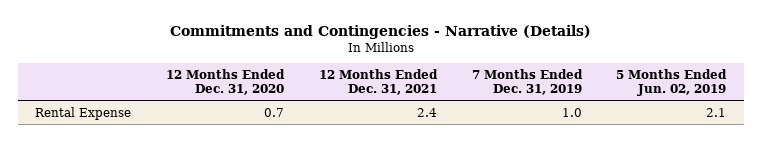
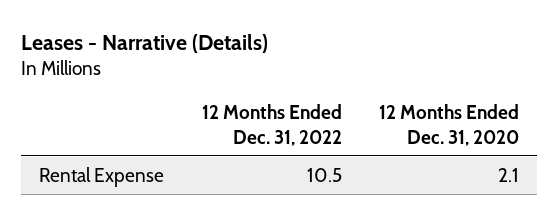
[169,24,591,39] Commitments and Contingencies - Narrative (Details) -> [20,33,268,53] Leases - Narrative (Details)
[318,69,438,96] 12 Months Ended Dec. 31, 2021 -> none
[471,69,583,96] 7 Months Ended Dec. 31, 2019 -> none
[616,69,728,97] 5 Months Ended Jun. 02, 2019 -> none
none -> [201,104,342,146] 12 Months Ended Dec. 31, 2022
[263,107,284,117] 0.7 -> [497,168,519,183] 2.1

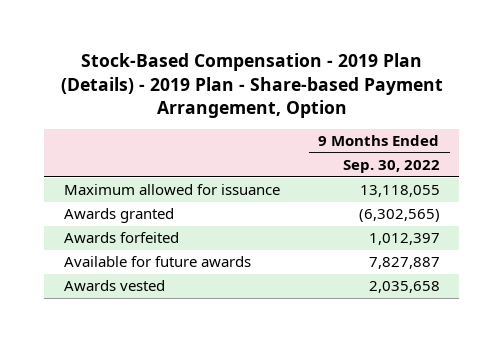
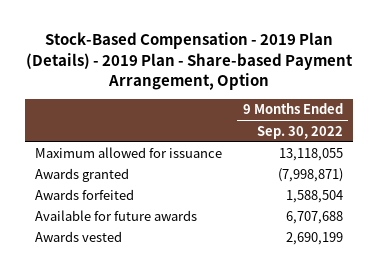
[358,209,440,223] (6,302,565) -> [277,168,343,183] (7,998,871)
[368,233,440,246] 1,012,397 -> [285,190,343,204] 1,588,504
[368,257,440,270] 7,827,887 -> [285,211,343,225] 6,707,688
[368,281,440,294] 2,035,658 -> [285,232,343,246] 2,690,199

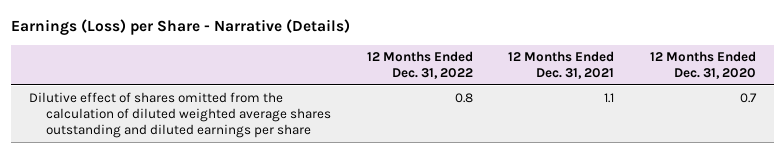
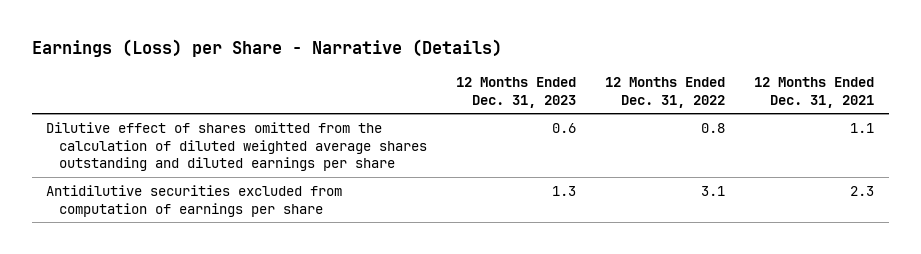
[649,50,756,79] 12 Months Ended Dec. 31, 2020 -> none
none -> [456,77,577,108] 12 Months Ended Dec. 31, 2023
none -> [46,185,343,217] Antidilutive securities excluded from computation of earnings per share

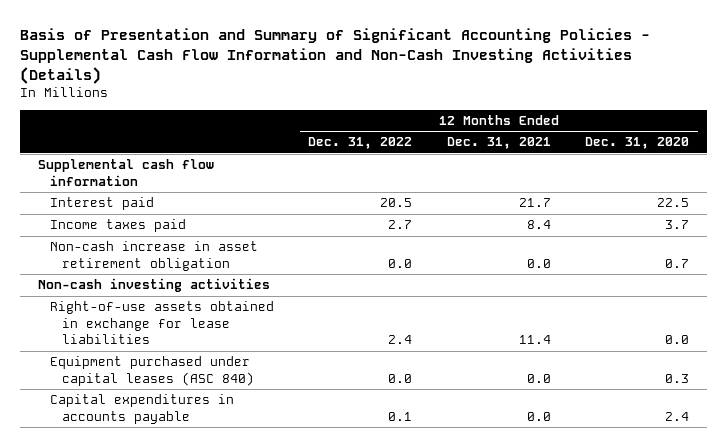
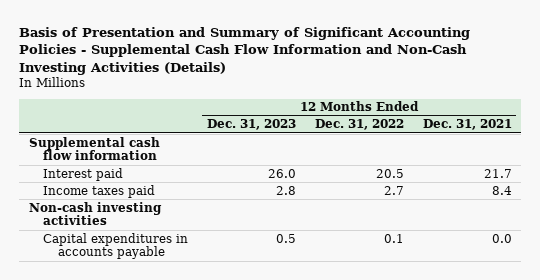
[585,137,690,150] Dec. 31, 2020 -> none
none -> [206,119,296,131] Dec. 31, 2023
[49,241,258,271] Non-cash increase in asset retirement obligation -> none
[49,301,274,345] Right-of-use assets obtained in exchange for lease liabilities -> none
[49,356,254,386] Equipment purchased under capital leases (ASC 840) -> none

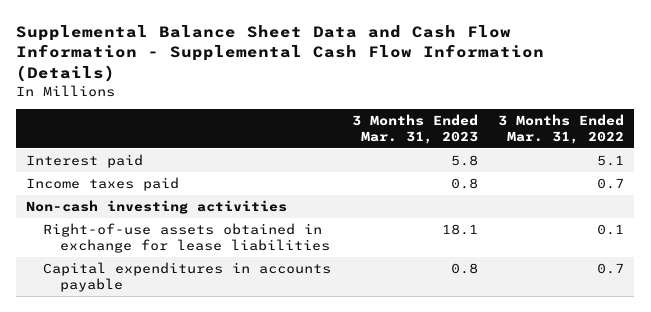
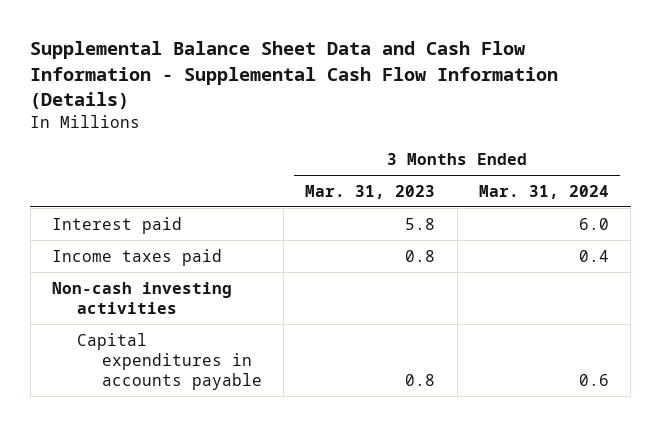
[498,113,625,145] 3 Months Ended Mar. 31, 2022 -> none
none -> [478,184,609,199] Mar. 31, 2024
[43,223,331,254] Right-of-use assets obtained in exchange for lease liabilities -> none

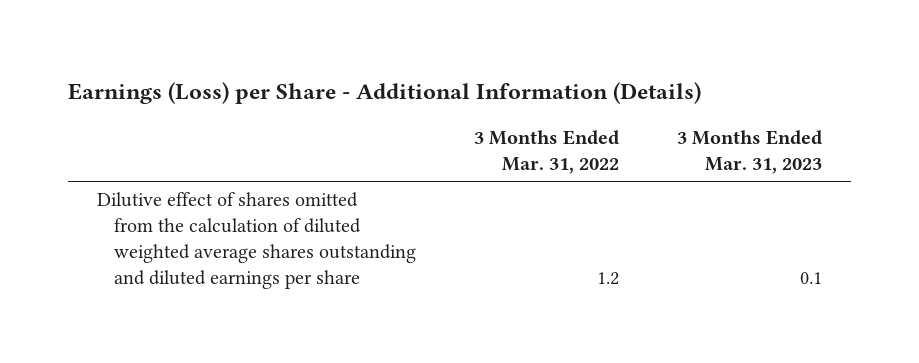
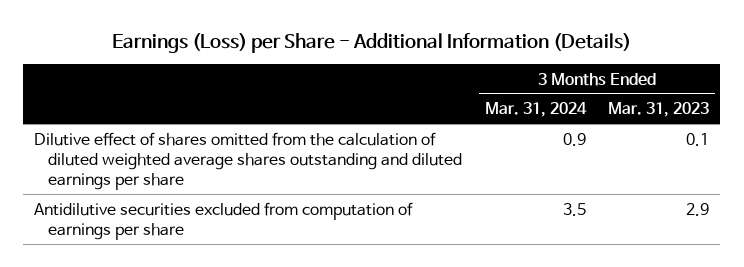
[473,130,619,174] 3 Months Ended Mar. 31, 2022 -> none
none -> [484,102,587,118] Mar. 31, 2024
none -> [34,201,414,240] Antidilutive securities excluded from computation of earnings per share

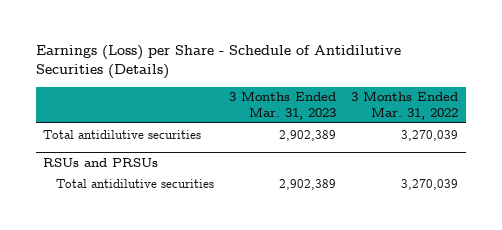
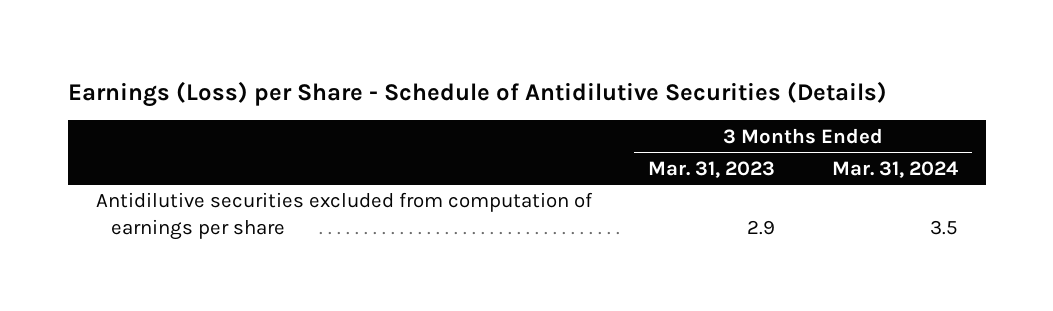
[351,91,459,120] 3 Months Ended Mar. 31, 2022 -> none
none -> [831,160,958,178] Mar. 31, 2024
[43,158,159,168] RSUs and PRSUs -> none
[56,178,215,188] Total antidilutive securities -> none
[43,129,202,139] Total antidilutive securities -> [95,192,593,241] Antidilutive securities excluded from computation of earnings per share
[279,129,337,141] 2,902,389 -> [747,220,776,236] 2.9

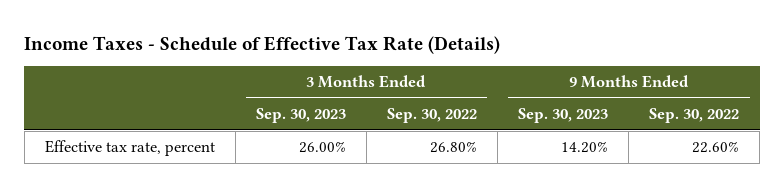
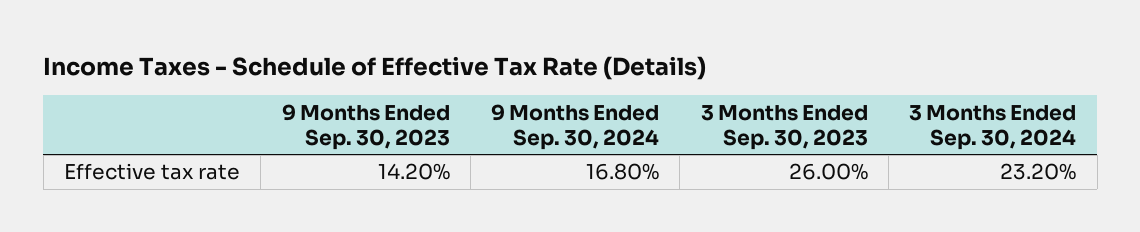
[386,108,477,124] Sep. 30, 2022 -> none
[649,108,740,124] Sep. 30, 2022 -> none
none -> [491,103,660,150] 9 Months Ended Sep. 30, 2024
none -> [909,104,1077,150] 3 Months Ended Sep. 30, 2024
[44,140,215,157] Effective tax rate, percent -> [63,163,240,181] Effective tax rate

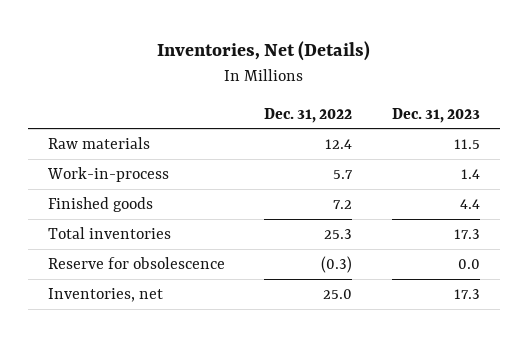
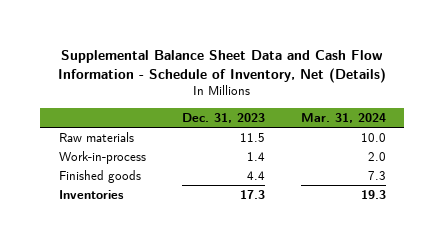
[156,41,370,62] Inventories, Net (Details) -> [58,49,387,83] Supplemental Balance Sheet Data and Cash Flow Information - Schedule of Inventory, Net (Details)
[264,107,353,123] Dec. 31, 2022 -> none
none -> [301,112,387,123] Mar. 31, 2024
[47,256,225,269] Reserve for obsolescence -> none
[47,287,163,302] Inventories, net -> none
[47,226,171,239] Total inventories -> [58,189,124,199] Inventories

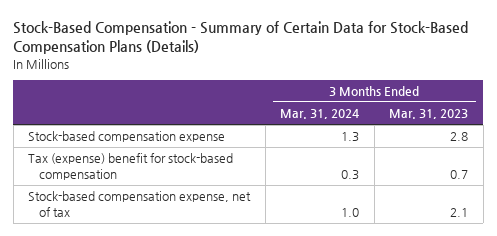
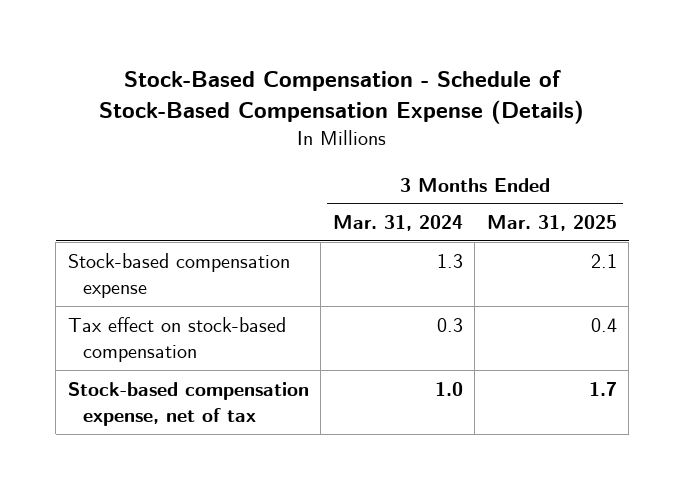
[13,21,469,55] Stock-Based Compensation - Summary of Certain Data for Stock-Based Compensation Plans (Details) -> [99,69,585,125] Stock-Based Compensation - Schedule of Stock-Based Compensation Expense (Details)
[389,109,469,120] Mar. 31, 2023 -> none
none -> [486,215,617,232] Mar. 31, 2025
[28,153,234,181] Tax (expense) benefit for stock-based compensation -> [67,316,286,363] Tax effect on stock-based compensation

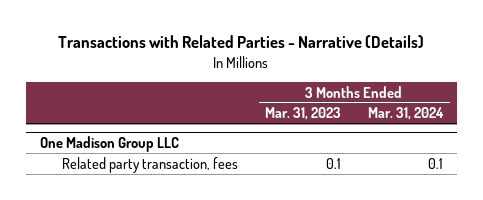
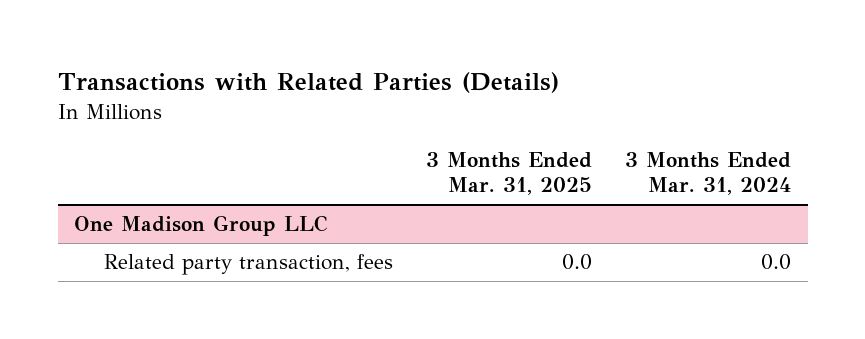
[58,35,425,49] Transactions with Related Parties - Narrative (Details) -> [57,72,559,94] Transactions with Related Parties (Details)
[265,107,342,121] Mar. 31, 2023 -> none
none -> [426,151,593,196] 3 Months Ended Mar. 31, 2025
[428,157,444,169] 0.1 -> [761,254,792,271] 0.0

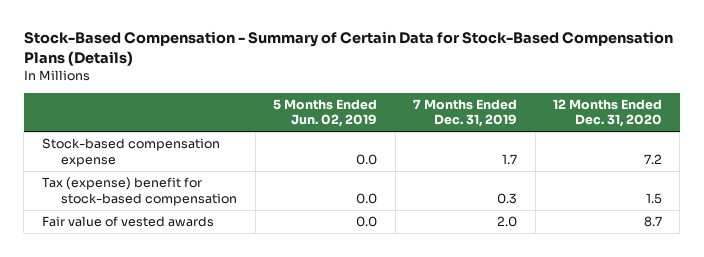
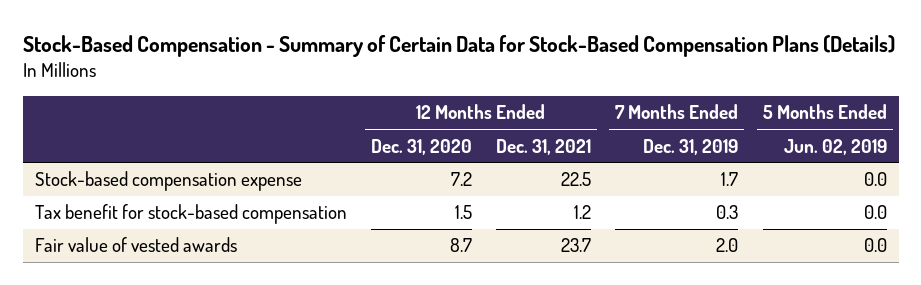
none -> [496,138,592,155] Dec. 31, 2021
[41,177,238,206] Tax (expense) benefit for stock-based compensation -> [34,204,347,225] Tax benefit for stock-based compensation

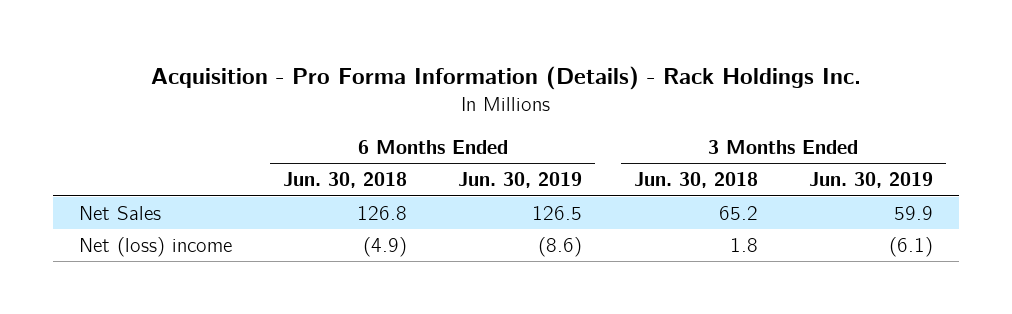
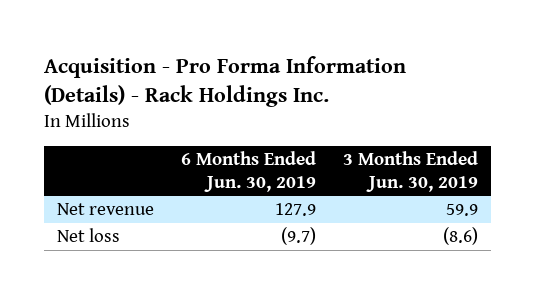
[283,172,408,189] Jun. 30, 2018 -> none
[633,172,758,189] Jun. 30, 2018 -> none
[78,206,161,221] Net Sales -> [57,203,155,216] Net revenue
[532,206,583,221] 126.5 -> [275,203,317,217] 127.9
[78,237,232,258] Net (loss) income -> [57,228,121,243] Net loss
[538,237,583,258] (8.6) -> [281,227,317,246] (9.7)
[888,237,933,258] (6.1) -> [442,227,478,246] (8.6)

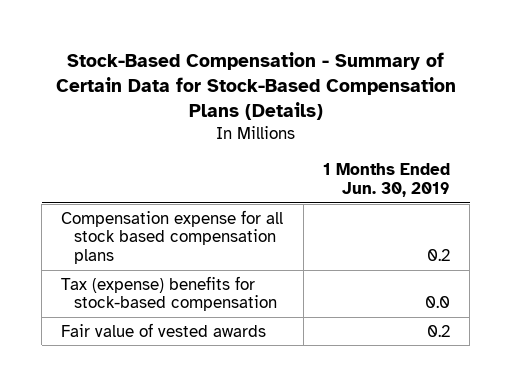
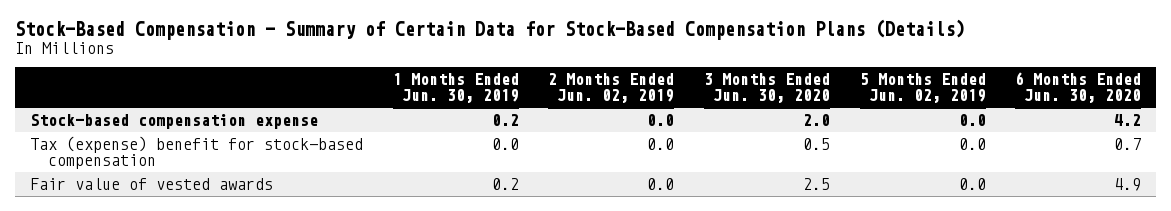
none -> [548,73,675,104] 2 Months Ended Jun. 02, 2019
none -> [703,73,830,104] 3 Months Ended Jun. 30, 2020
none -> [859,73,986,104] 5 Months Ended Jun. 02, 2019
none -> [1015,72,1142,104] 6 Months Ended Jun. 30, 2020
[61,209,284,265] Compensation expense for all stock based compensation plans -> [30,114,319,130] Stock-based compensation expense
[61,275,278,312] Tax (expense) benefits for stock-based compensation -> [30,136,364,170] Tax (expense) benefit for stock-based compensation

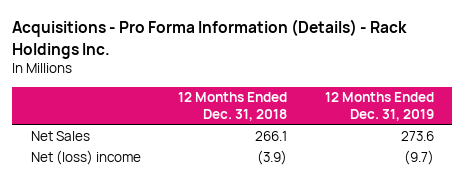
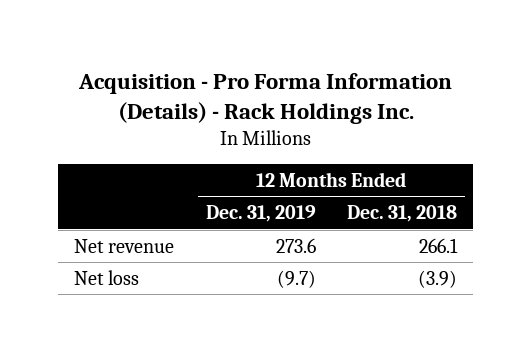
[12,19,408,59] Acquisitions - Pro Forma Information (Details) - Rack Holdings Inc. -> [77,72,452,124] Acquisition - Pro Forma Information (Details) - Rack Holdings Inc.
[30,131,90,142] Net Sales -> [74,238,175,253] Net revenue
[30,150,141,166] Net (loss) income -> [74,269,140,285] Net loss

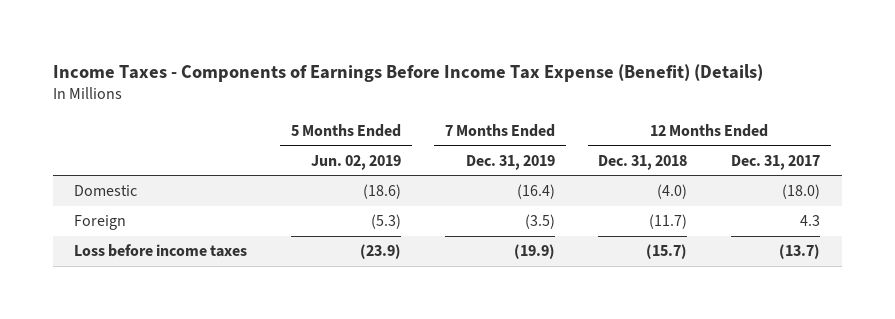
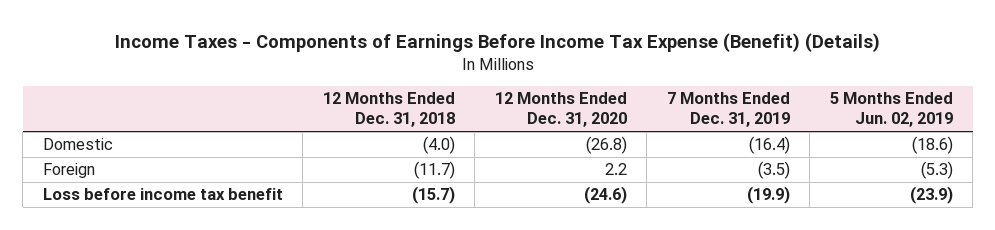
[731,154,821,170] Dec. 31, 2017 -> none
none -> [494,92,627,128] 12 Months Ended Dec. 31, 2020
[74,244,248,258] Loss before income taxes -> [42,188,283,201] Loss before income tax benefit

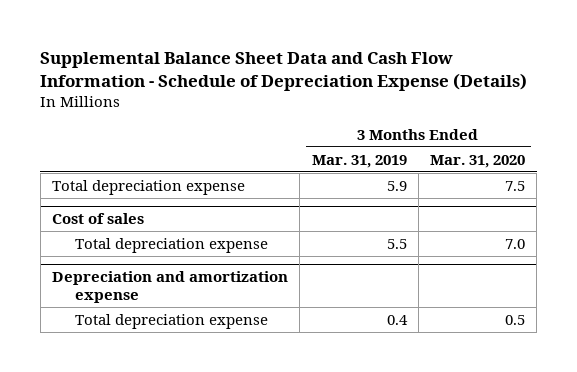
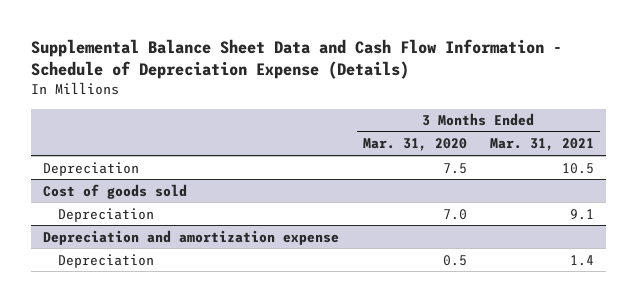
[311,154,407,168] Mar. 31, 2019 -> none
none -> [489,138,594,152] Mar. 31, 2021
[52,179,246,195] Total depreciation expense -> [43,161,140,176] Depreciation
[52,213,145,225] Cost of sales -> [43,183,188,199] Cost of goods sold
[75,237,269,253] Total depreciation expense -> [58,207,155,222] Depreciation
[75,313,269,329] Total depreciation expense -> [58,253,155,268] Depreciation

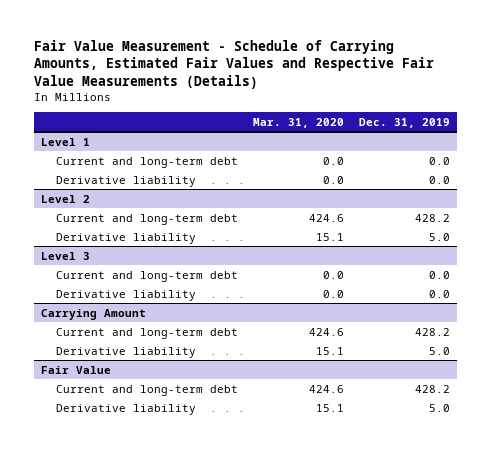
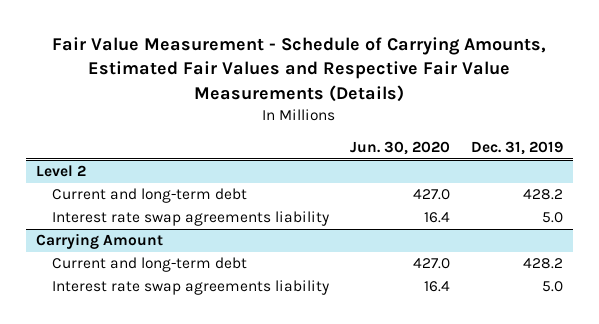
[252,117,344,128] Mar. 31, 2020 -> none
none -> [349,140,450,155] Jun. 30, 2020
[41,137,91,146] Level 1 -> none
[56,156,239,168] Current and long-term debt -> none
[56,175,197,187] Derivative liability -> none
[41,251,91,260] Level 3 -> none
[56,270,239,282] Current and long-term debt -> none
[56,289,197,301] Derivative liability -> none
[56,232,197,244] Derivative liability -> [51,211,329,227] Interest rate swap agreements liability
[41,365,112,374] Fair Value -> none
[56,384,239,396] Current and long-term debt -> none
[56,403,197,415] Derivative liability -> none
[56,346,197,358] Derivative liability -> [51,280,329,296] Interest rate swap agreements liability

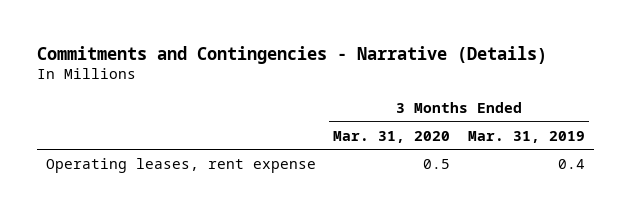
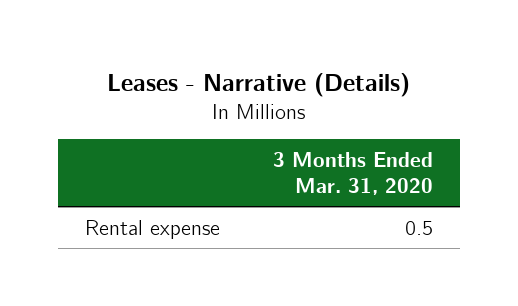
[36,45,547,64] Commitments and Contingencies - Narrative (Details) -> [107,72,411,97] Leases - Narrative (Details)
[468,130,586,143] Mar. 31, 2019 -> none
[45,158,316,174] Operating leases, rent expense -> [84,219,220,239] Rental expense

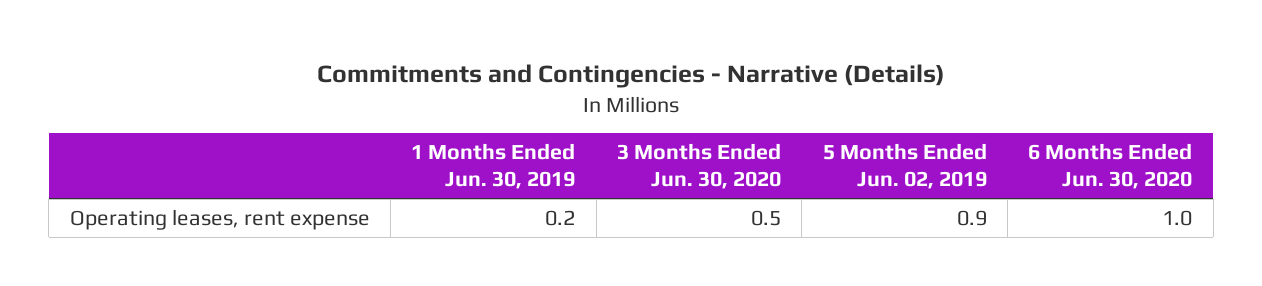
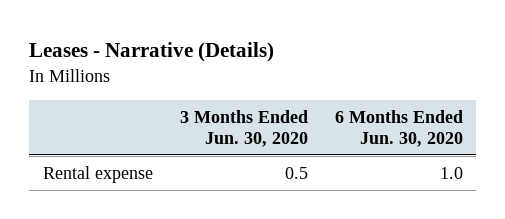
[317,64,946,89] Commitments and Contingencies - Narrative (Details) -> [29,42,275,63] Leases - Narrative (Details)
[411,143,576,190] 1 Months Ended Jun. 30, 2019 -> none
[822,143,987,190] 5 Months Ended Jun. 02, 2019 -> none
[69,209,370,231] Operating leases, rent expense -> [42,165,153,183] Rental expense

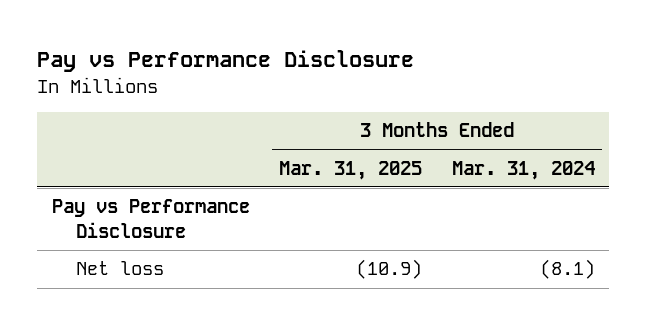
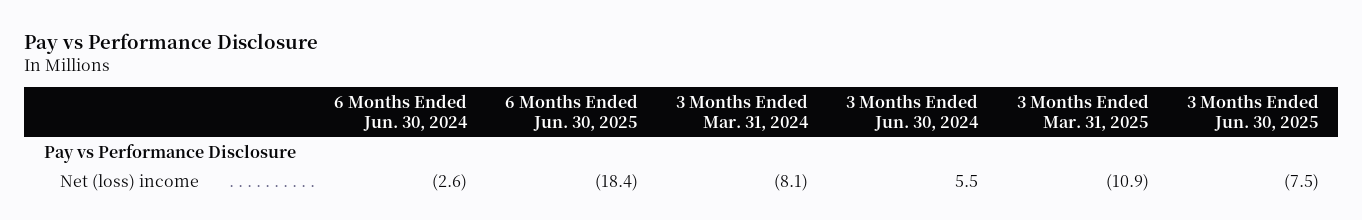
none -> [333,93,468,132] 6 Months Ended Jun. 30, 2024
none -> [505,93,639,132] 6 Months Ended Jun. 30, 2025
none -> [846,93,980,132] 3 Months Ended Jun. 30, 2024
none -> [1186,93,1319,132] 3 Months Ended Jun. 30, 2025
[75,261,164,276] Net loss -> [59,174,199,192] Net (loss) income

